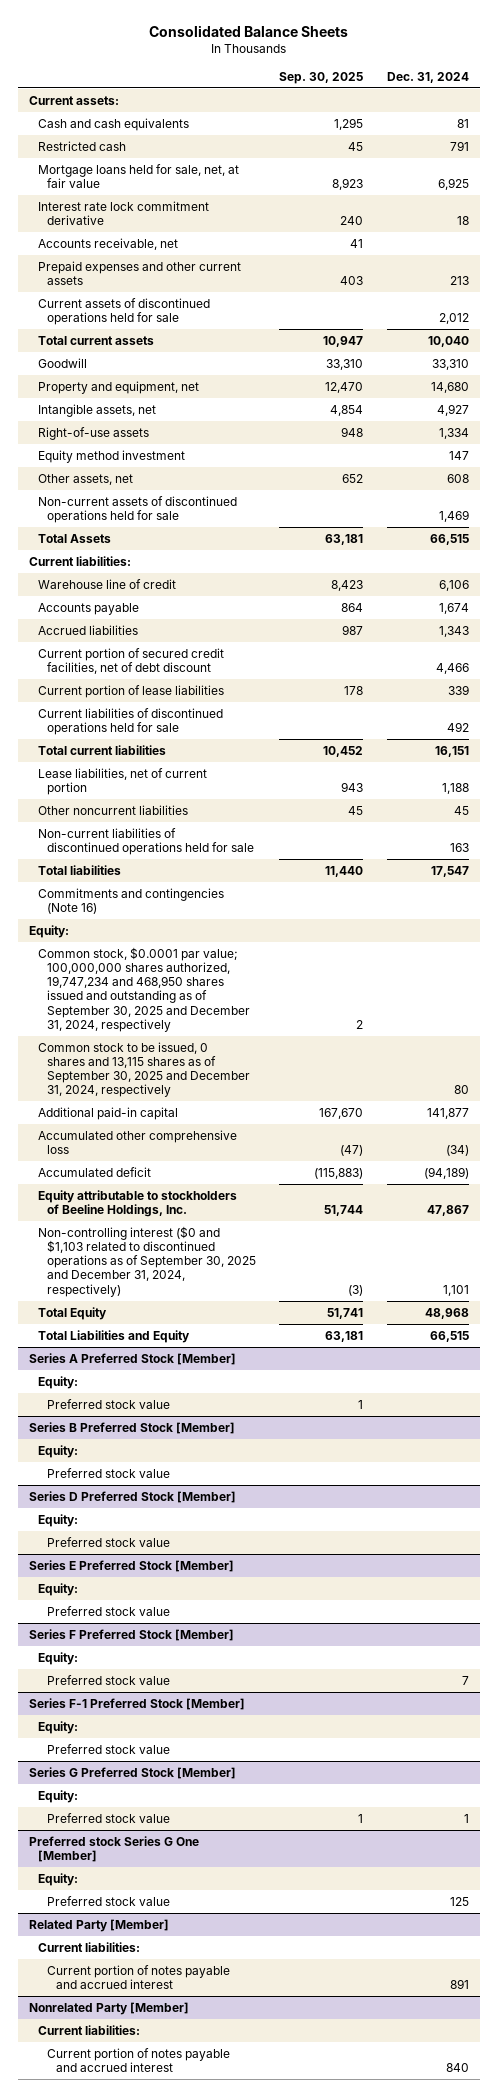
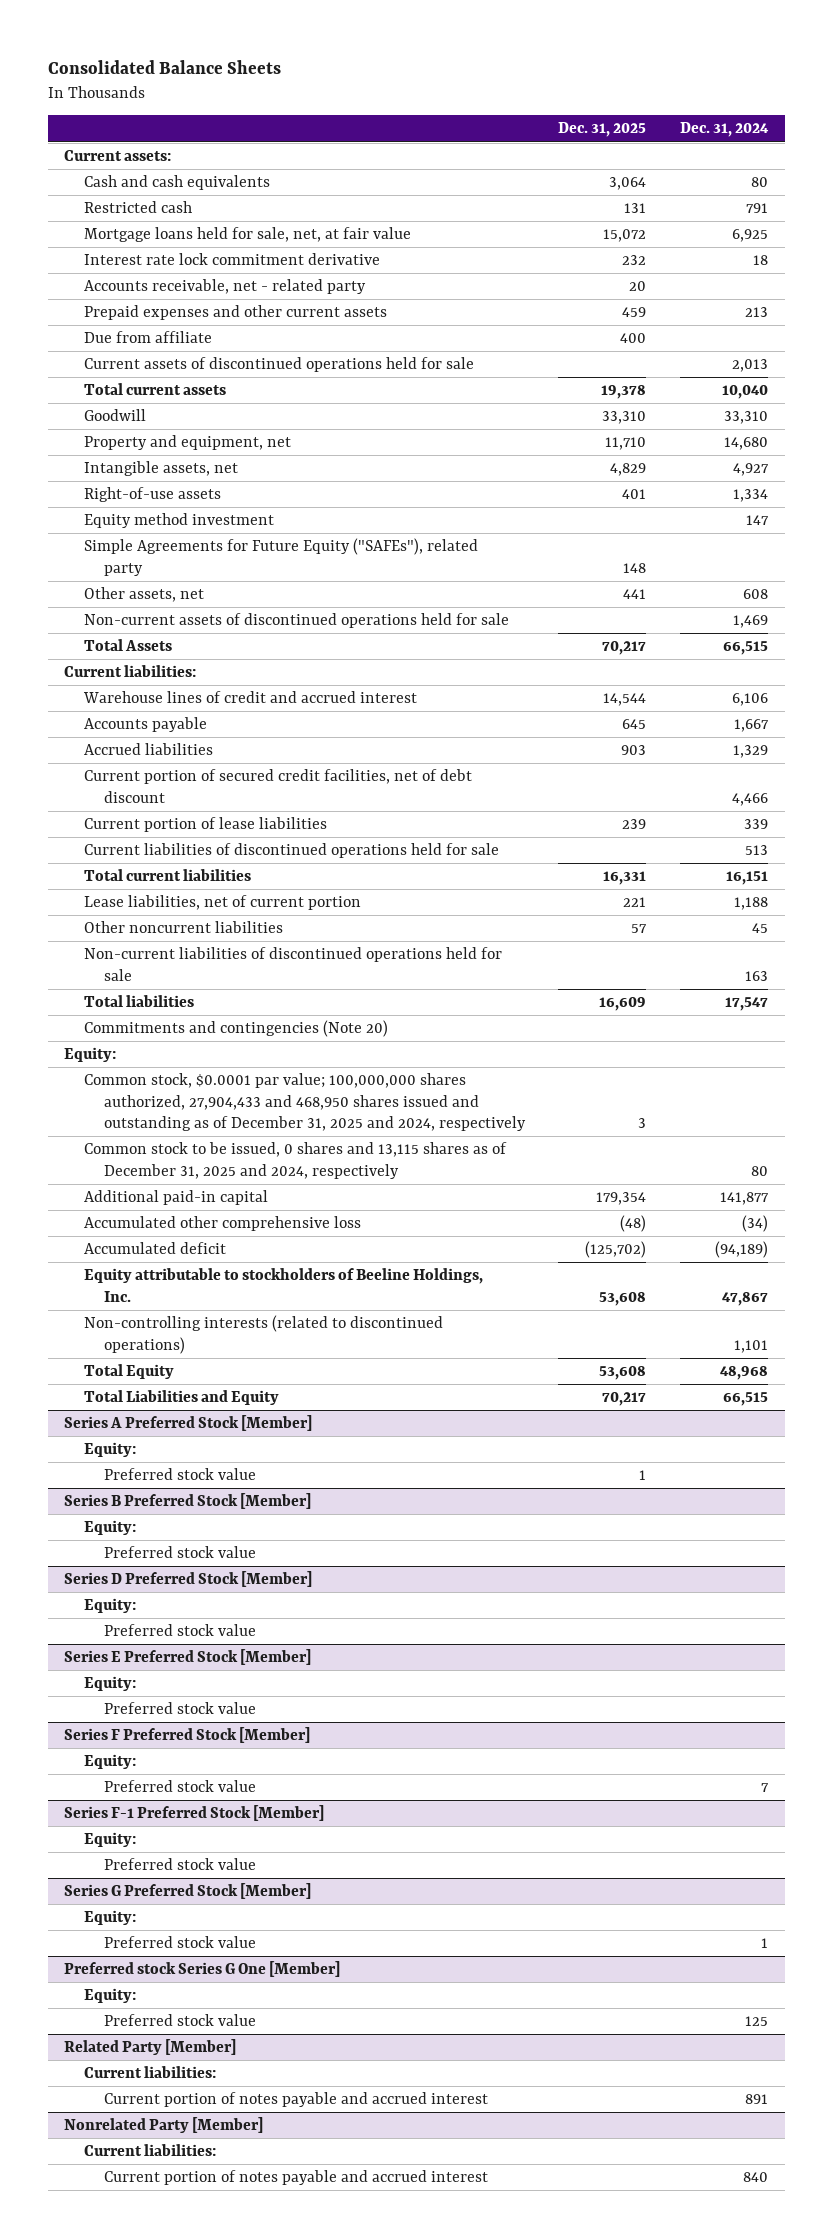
[279,71,364,84] Sep. 30, 2025 -> none
none -> [558,122,647,138] Dec. 31, 2025
[456,118,469,128] 81 -> [750,177,768,188] 80
[38,237,179,250] Accounts receivable, net -> [84,279,367,295] Accounts receivable, net - related party
none -> [84,331,213,344] Due from affiliate
[438,313,469,325] 2,012 -> [731,359,768,373] 2,013
none -> [84,538,479,576] Simple Agreements for Future Equity ("SAFEs"), related party
[38,578,177,589] Warehouse line of credit -> [83,691,418,704] Warehouse lines of credit and accrued interest
[438,602,469,614] 1,674 -> [733,719,769,733] 1,667
[438,625,469,637] 1,343 -> [732,745,768,759] 1,329
[446,722,469,733] 492 -> [744,845,768,856] 513
[38,887,225,915] Commitments and contingencies (Note 16) -> [84,1020,389,1038] Commitments and contingencies (Note 20)
[38,946,251,1032] Common stock, $0.0001 par value; 100,000,000 shares authorized, 19,747,234 and 468,950 shares issued and outstanding as of September 30, 2025 and December 31, 2024, respectively -> [84,1073,527,1131] Common stock, $0.0001 par value; 100,000,000 shares authorized, 27,904,433 and 468,950 shares issued and outstanding as of December 31, 2025 and 2024, respectively
[38,1041,251,1098] Common stock to be issued, 0 shares and 13,115 shares as of September 30, 2025 and December 31, 2024, respectively -> [84,1142,508,1179] Common stock to be issued, 0 shares and 13,115 shares as of December 31, 2025 and 2024, respectively
[38,1225,257,1297] Non-controlling interest ($0 and $1,103 related to discontinued operations as of September 30, 2025 and December 31, 2024, respectively) -> [84,1315,444,1354] Non-controlling interests (related to discontinued operations)

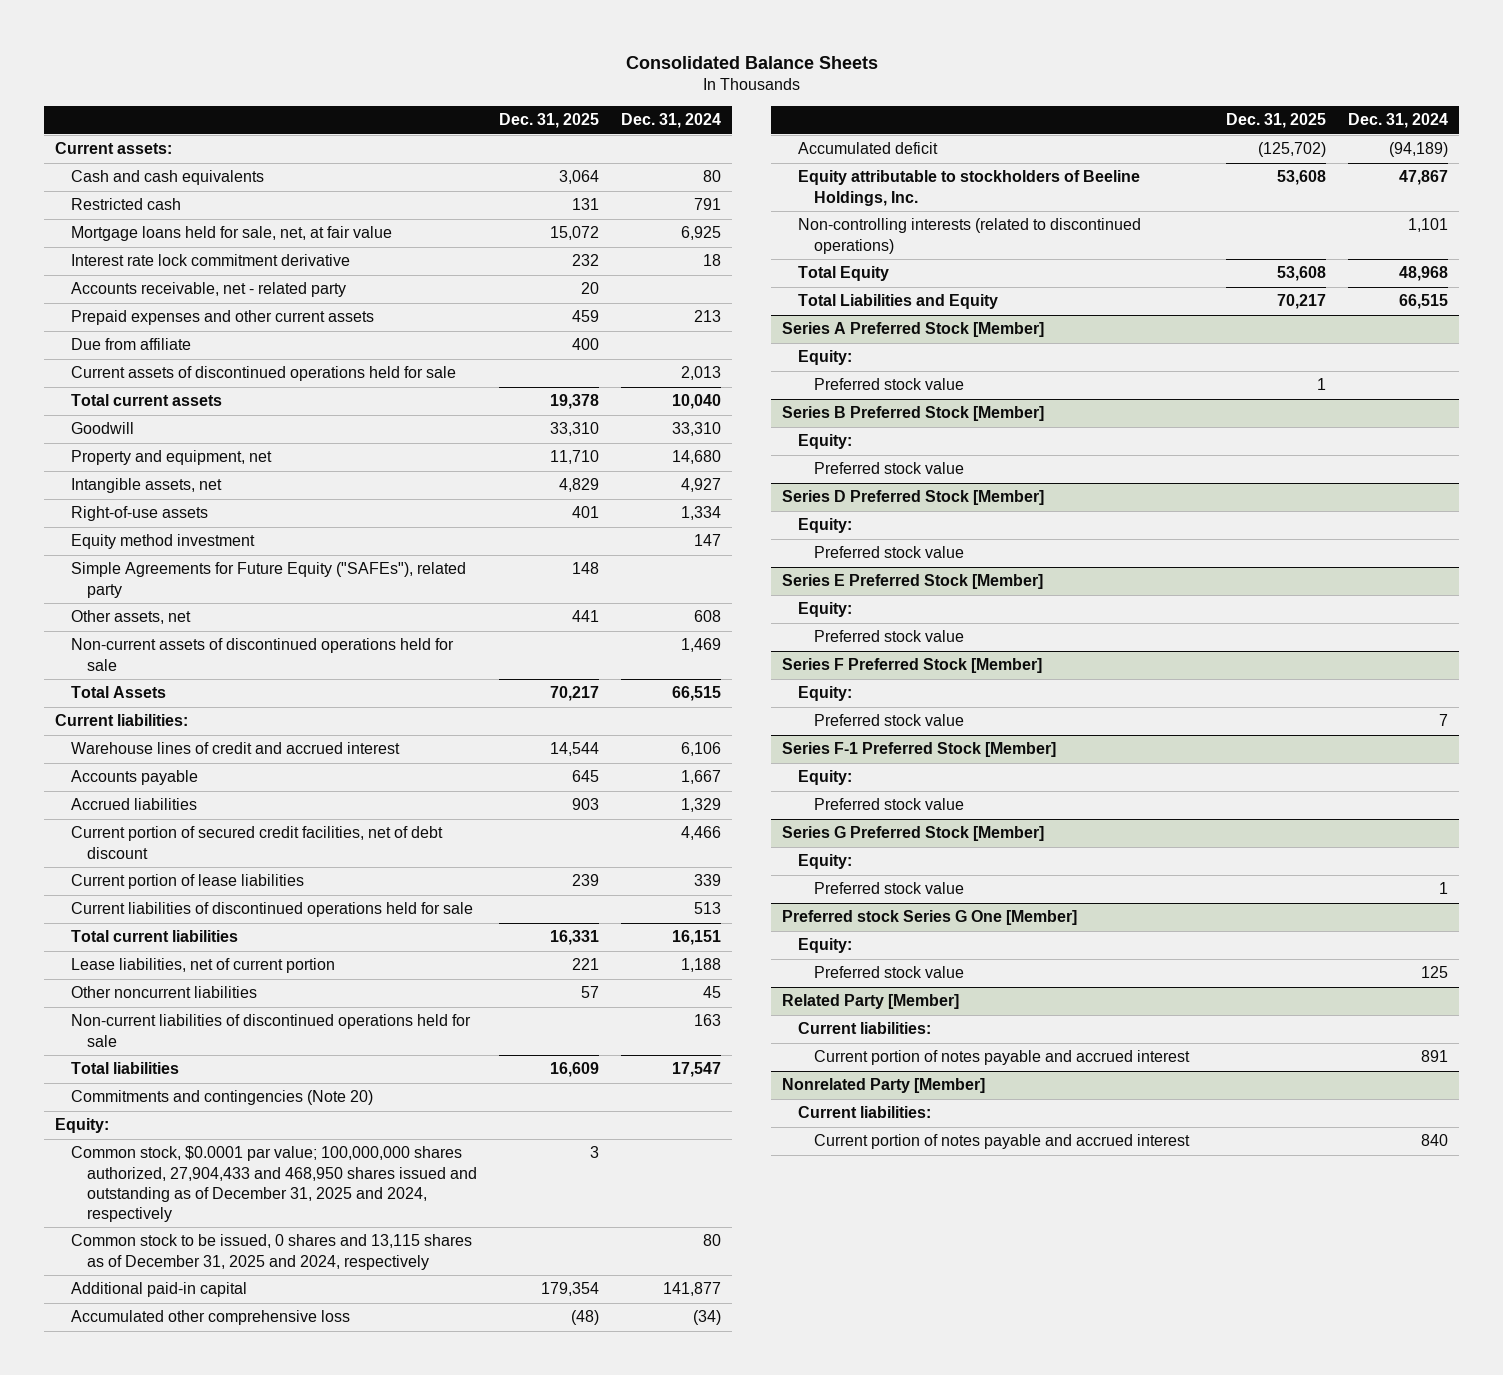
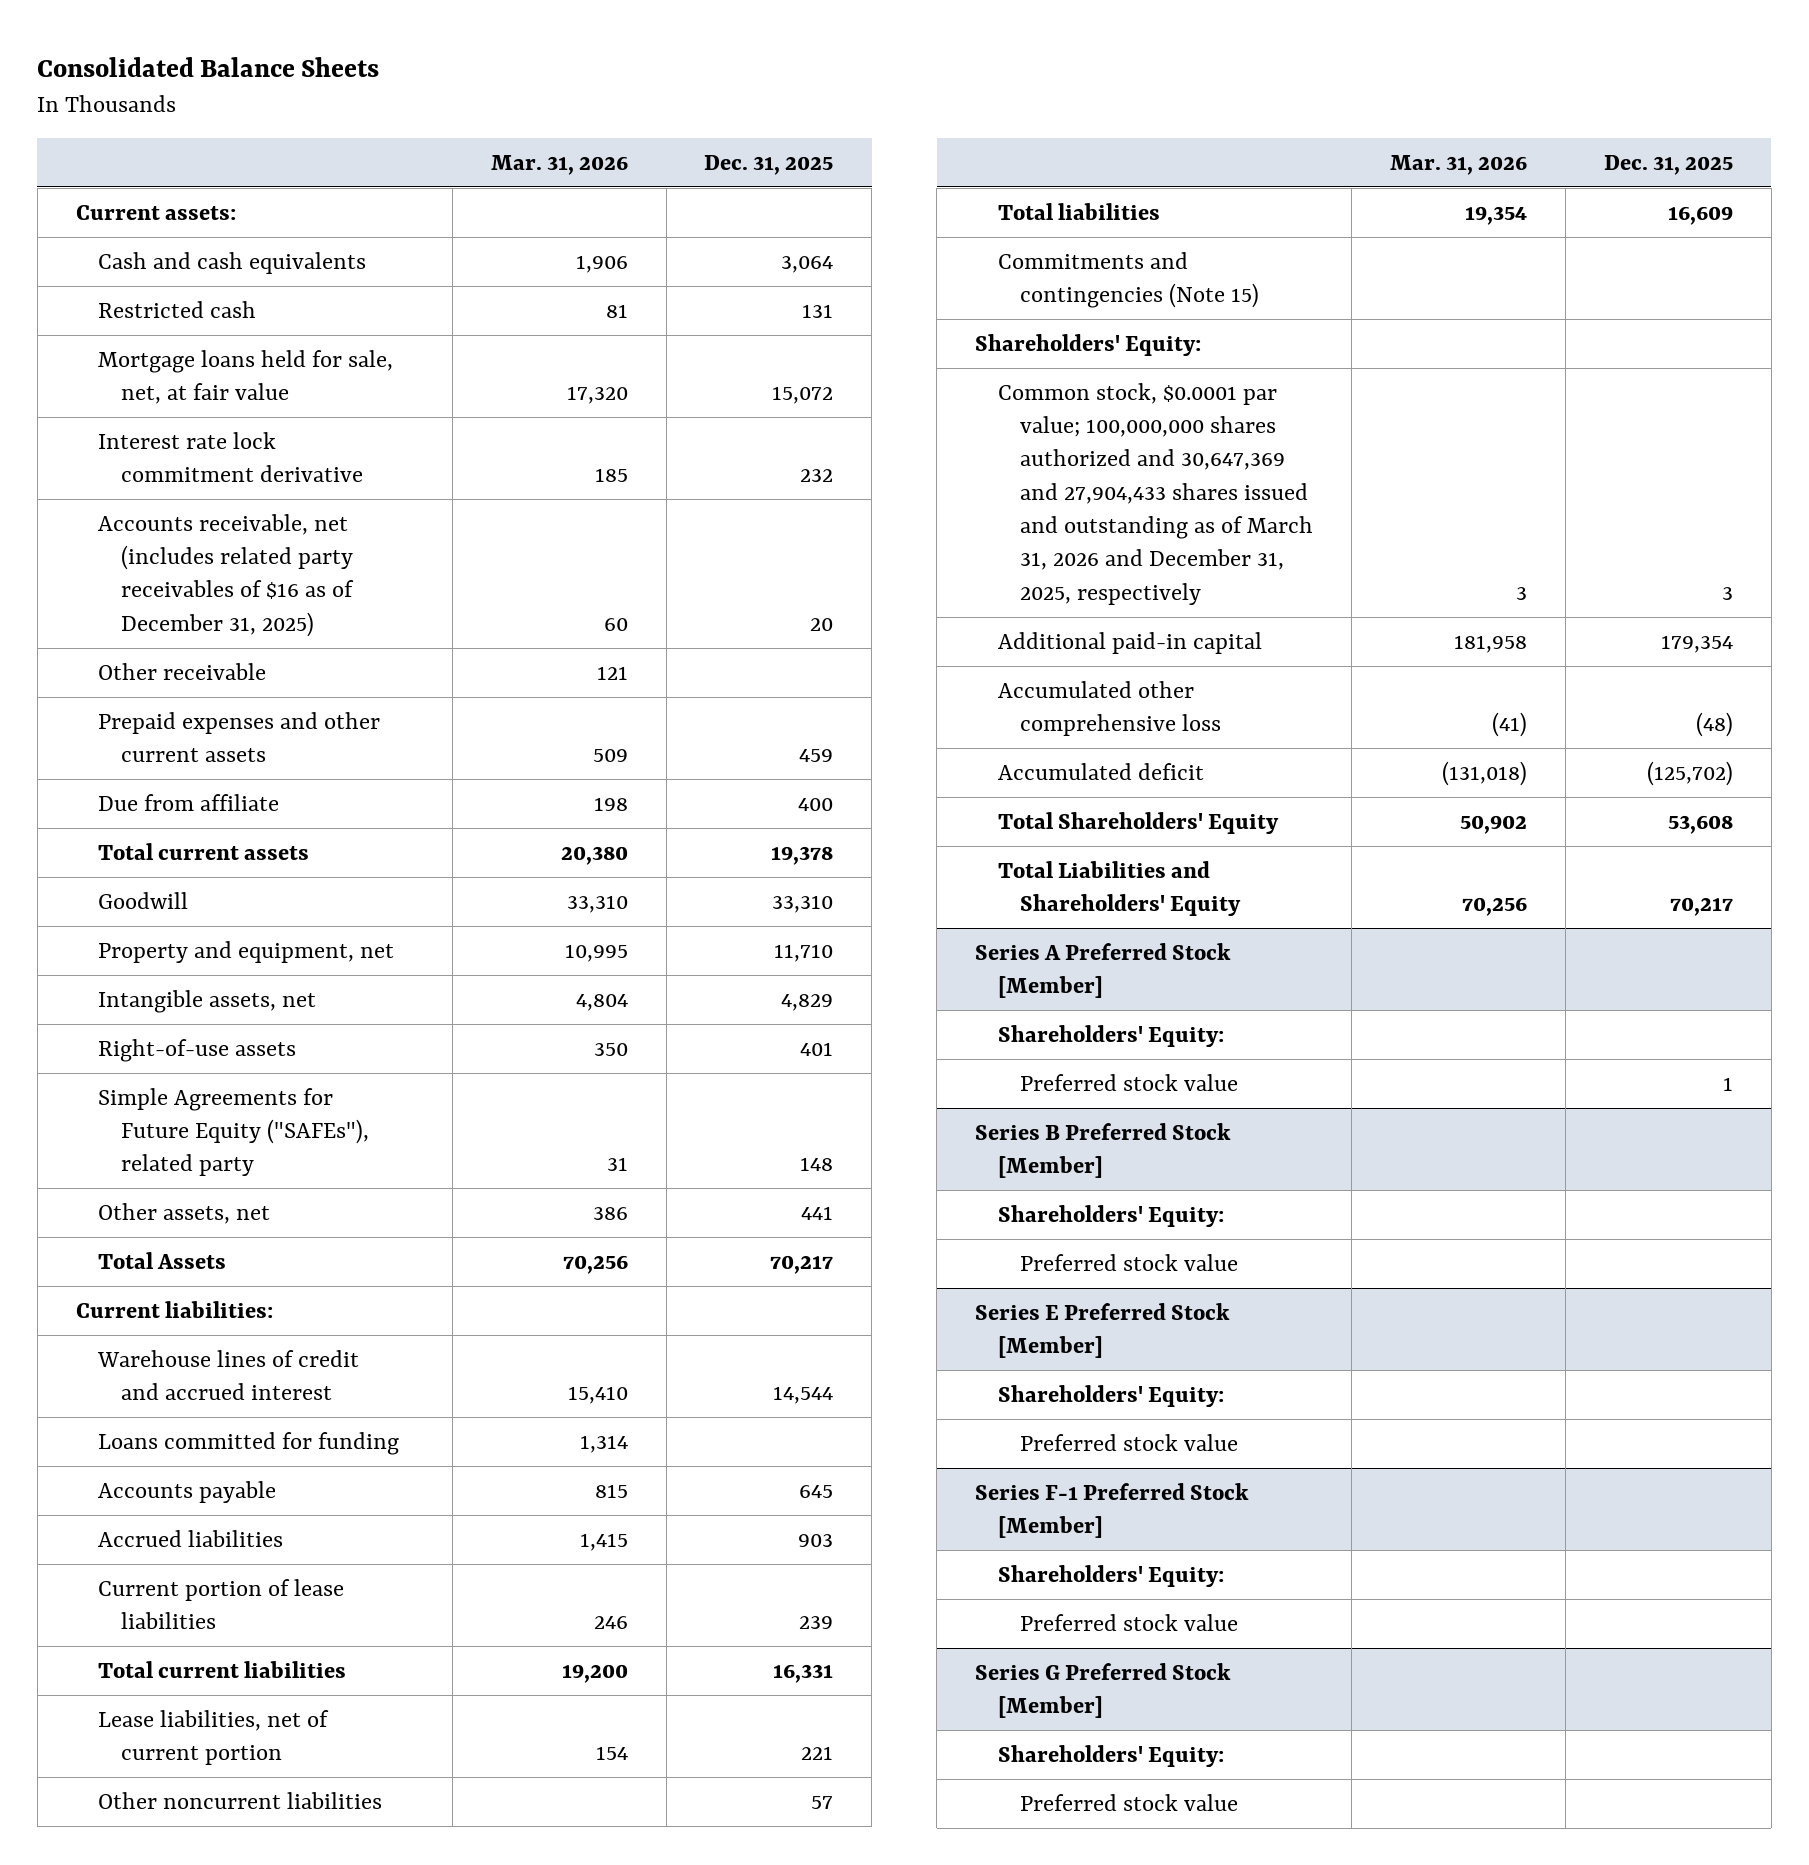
[620,113,721,129] Dec. 31, 2024 -> none
none -> [490,155,628,176] Mar. 31, 2026
[71,282,347,298] Accounts receivable, net - related party -> [98,513,354,637] Accounts receivable, net (includes related party receivables of $16 as of December 31, 2025)
none -> [98,662,267,680] Other receivable
[71,366,457,382] Current assets of discontinued operations held for sale -> none
[71,534,256,550] Equity method investment -> none
[71,638,455,671] Non-current assets of discontinued operations held for sale -> none
none -> [98,1431,400,1455] Loans committed for funding
[71,826,444,859] Current portion of secured credit facilities, net of debt discount -> none
[71,902,474,918] Current liabilities of discontinued operations held for sale -> none
[71,1014,472,1047] Non-current liabilities of discontinued operations held for sale -> none
[71,1234,473,1270] Common stock to be issued, 0 shares and 13,115 shares as of December 31, 2025 and 2024, respectively -> none
[71,1090,374,1106] Commitments and contingencies (Note 20) -> [997,251,1260,309] Commitments and contingencies (Note 15)
[55,1118,110,1134] Equity: -> [975,333,1202,356] Shareholders' Equity:
[71,1146,478,1222] Common stock, $0.0001 par value; 100,000,000 shares authorized, 27,904,433 and 468,950 shares issued and outstanding as of December 31, 2025 and 2024, respectively -> [997,382,1314,605] Common stock, $0.0001 par value; 100,000,000 shares authorized and 30,647,369 and 27,904,433 shares issued and outstanding as of March 31, 2026 and December 31, 2025, respectively
[798,218,1142,254] Non-controlling interests (related to discontinued operations) -> none
[798,266,890,282] Total Equity -> none
[798,170,1141,206] Equity attributable to stockholders of Beeline Holdings, Inc. -> [997,811,1279,834] Total Shareholders' Equity
[798,294,999,310] Total Liabilities and Equity -> [997,860,1242,917] Total Liabilities and Shareholders' Equity
[798,350,853,366] Equity: -> [997,1024,1224,1047] Shareholders' Equity:
[814,462,965,475] Preferred stock value -> none
[782,490,1045,506] Series D Preferred Stock [Member] -> none
[798,518,853,534] Equity: -> none
[798,434,853,450] Equity: -> [997,1204,1224,1227] Shareholders' Equity:
[814,630,965,643] Preferred stock value -> none
[782,658,1043,674] Series F Preferred Stock [Member] -> none
[798,686,853,702] Equity: -> none
[798,602,853,618] Equity: -> [997,1384,1224,1407] Shareholders' Equity:
[798,770,853,786] Equity: -> [997,1564,1224,1587] Shareholders' Equity:
[814,882,965,895] Preferred stock value -> none
[782,910,1078,926] Preferred stock Series G One [Member] -> none
[798,938,853,954] Equity: -> none
[798,854,853,870] Equity: -> [997,1744,1224,1767] Shareholders' Equity:
[782,994,960,1010] Related Party [Member] -> none
[798,1022,932,1035] Current liabilities: -> none
[814,1050,1191,1066] Current portion of notes payable and accrued interest -> none
[782,1078,986,1094] Nonrelated Party [Member] -> none
[798,1106,932,1119] Current liabilities: -> none
[814,1134,1191,1150] Current portion of notes payable and accrued interest -> none

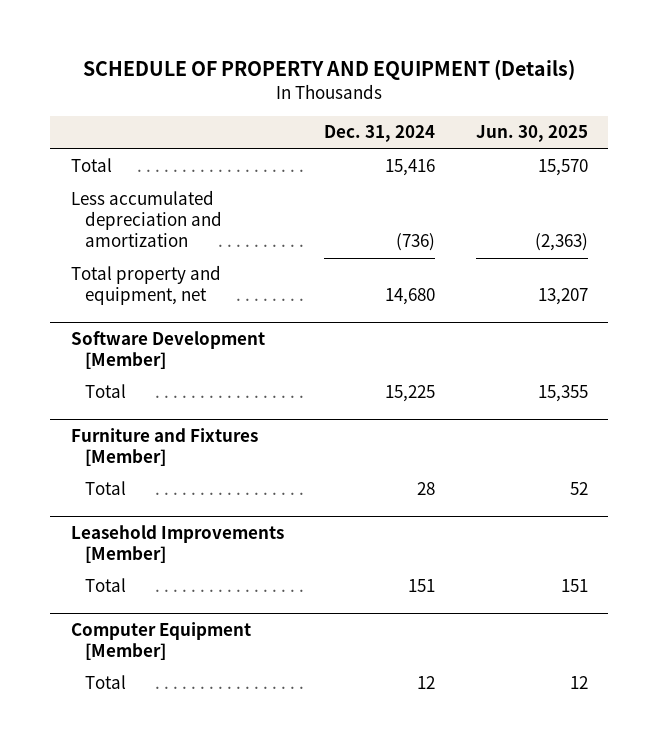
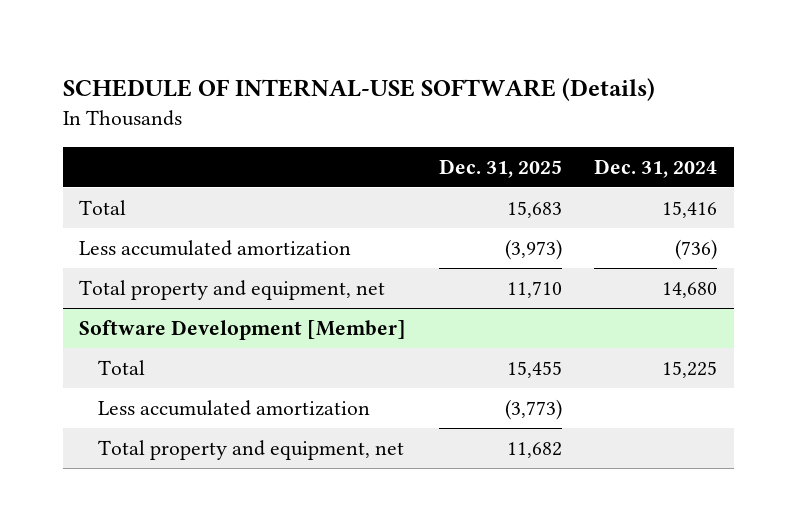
[83,59,576,81] SCHEDULE OF PROPERTY AND EQUIPMENT (Details) -> [62,78,655,102] SCHEDULE OF INTERNAL-USE SOFTWARE (Details)
[476,125,589,143] Jun. 30, 2025 -> none
none -> [438,158,562,178] Dec. 31, 2025
[70,190,223,248] Less accumulated depreciation and amortization -> [79,239,352,256] Less accumulated amortization
[70,427,258,466] Furniture and Fixtures [Member] -> none
[85,481,127,496] Total -> none
[70,524,284,563] Leasehold Improvements [Member] -> none
[85,578,127,593] Total -> none
[70,621,251,660] Computer Equipment [Member] -> none
[85,675,127,690] Total -> none
none -> [97,399,370,416] Less accumulated amortization
none -> [97,439,404,460] Total property and equipment, net

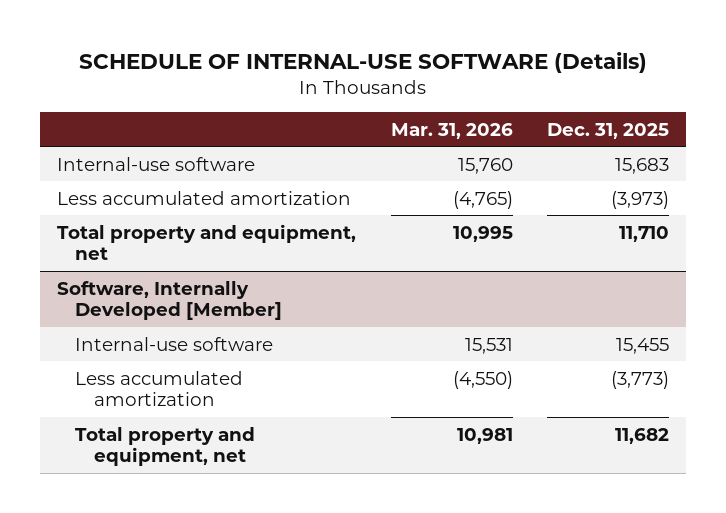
[594,158,718,178] Dec. 31, 2024 -> none
none -> [390,122,513,139] Mar. 31, 2026
[79,199,127,215] Total -> [57,156,256,171] Internal-use software
[79,319,407,340] Software Development [Member] -> [57,280,283,321] Software, Internally Developed [Member]
[97,359,145,375] Total -> [75,336,274,351] Internal-use software

